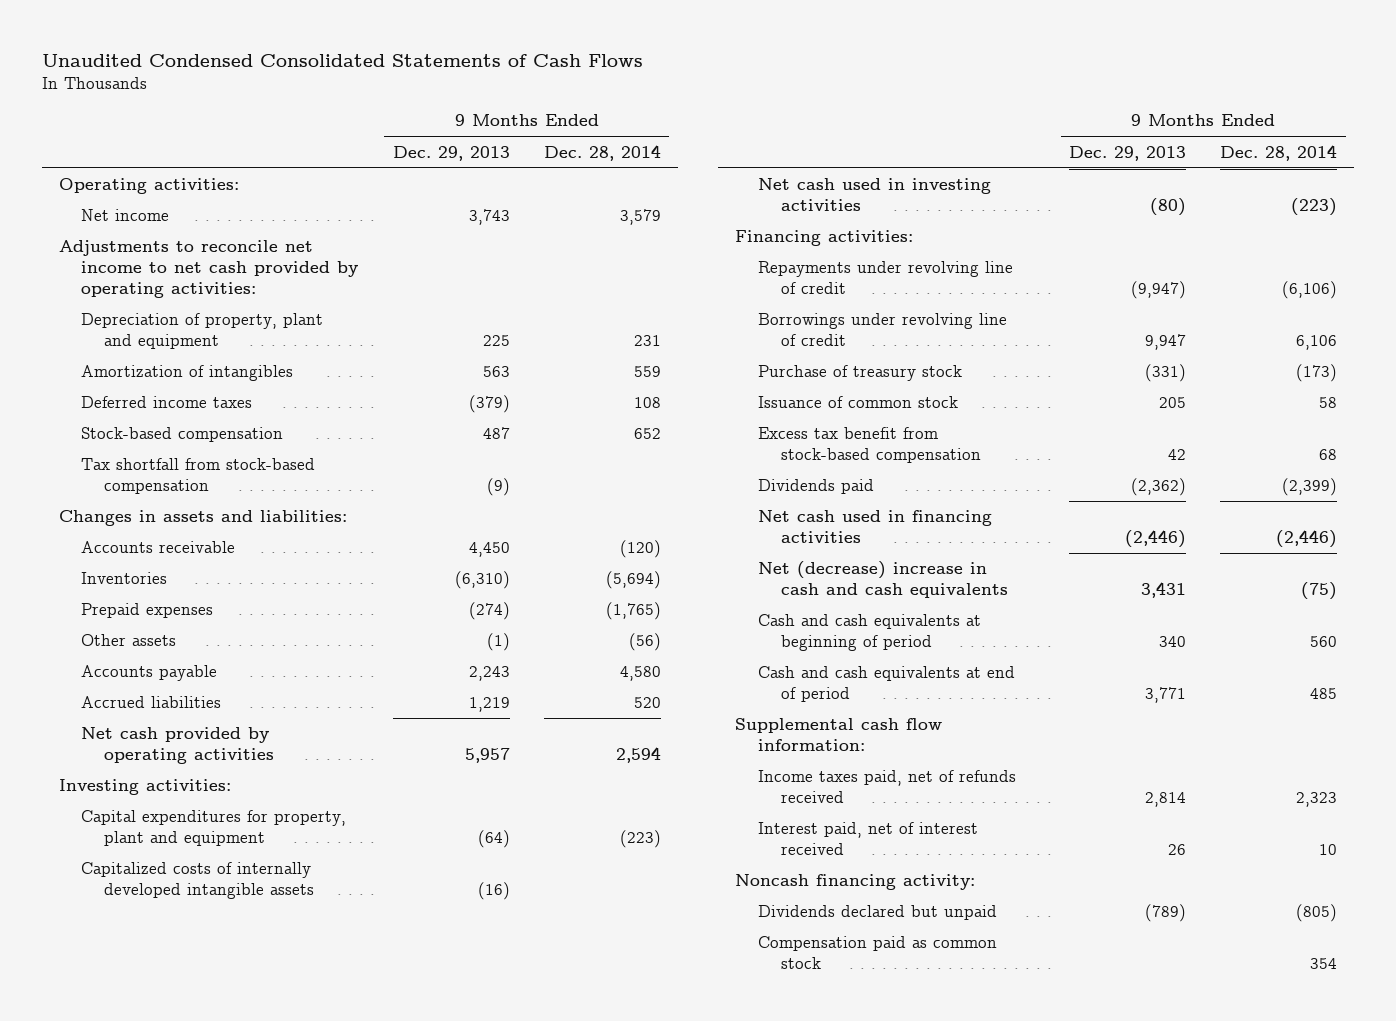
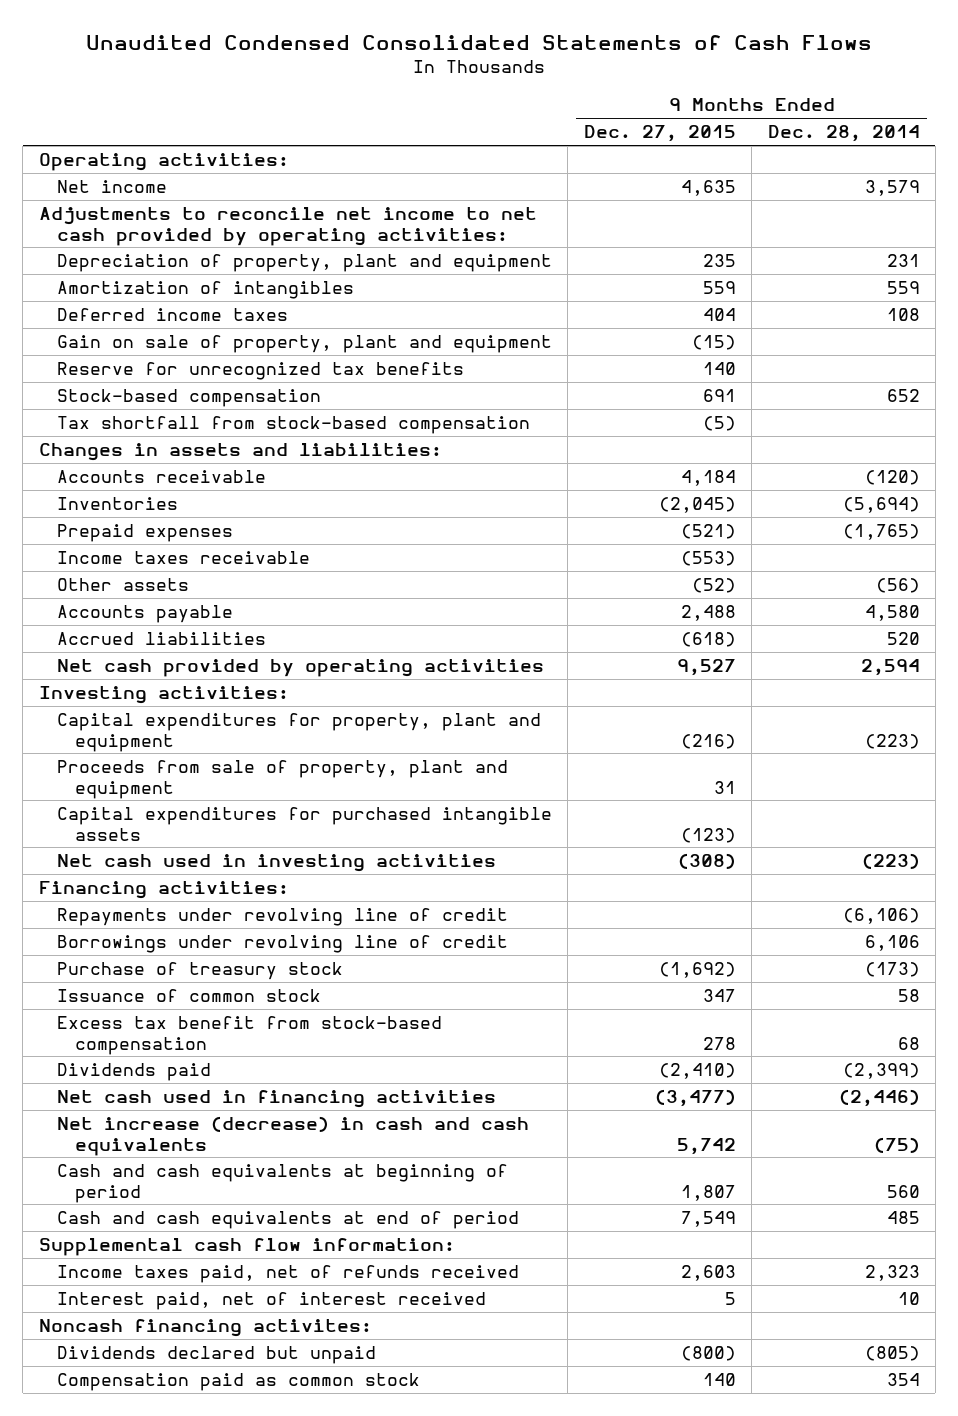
[392,145,510,161] Dec. 29, 2013 -> none
none -> [583,125,736,143] Dec. 27, 2015
none -> [56,335,552,354] Gain on sale of property, plant and equipment
none -> [56,362,464,381] Reserve for unrecognized tax benefits
none -> [56,551,310,565] Income taxes receivable
none -> [56,760,508,799] Proceeds from sale of property, plant and equipment
[81,862,315,899] Capitalized costs of internally developed intangible assets -> [56,807,552,841] Capital expenditures for purchased intangible assets
[758,561,1009,598] Net (decrease) increase in cash and cash equivalents -> [56,1116,529,1156] Net increase (decrease) in cash and cash equivalents
[735,874,976,891] Noncash financing activity: -> [38,1319,372,1338] Noncash financing activites:

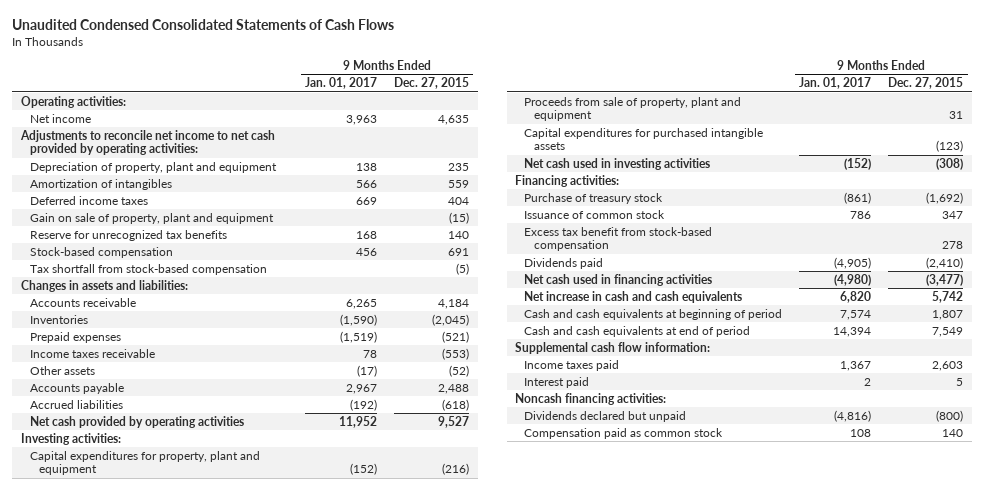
[767,125,920,143] Dec. 28, 2014 -> none
none -> [305,77,378,90] Jan. 01, 2017
[56,908,508,927] Repayments under revolving line of credit -> none
[56,935,508,954] Borrowings under revolving line of credit -> none
[56,1116,529,1156] Net increase (decrease) in cash and cash equivalents -> [524,290,743,303] Net increase in cash and cash equivalents
[56,1265,519,1284] Income taxes paid, net of refunds received -> [524,359,620,371] Income taxes paid
[56,1292,486,1311] Interest paid, net of interest received -> [524,376,590,388] Interest paid
[38,1319,372,1338] Noncash financing activites: -> [515,392,667,405] Noncash financing activities:

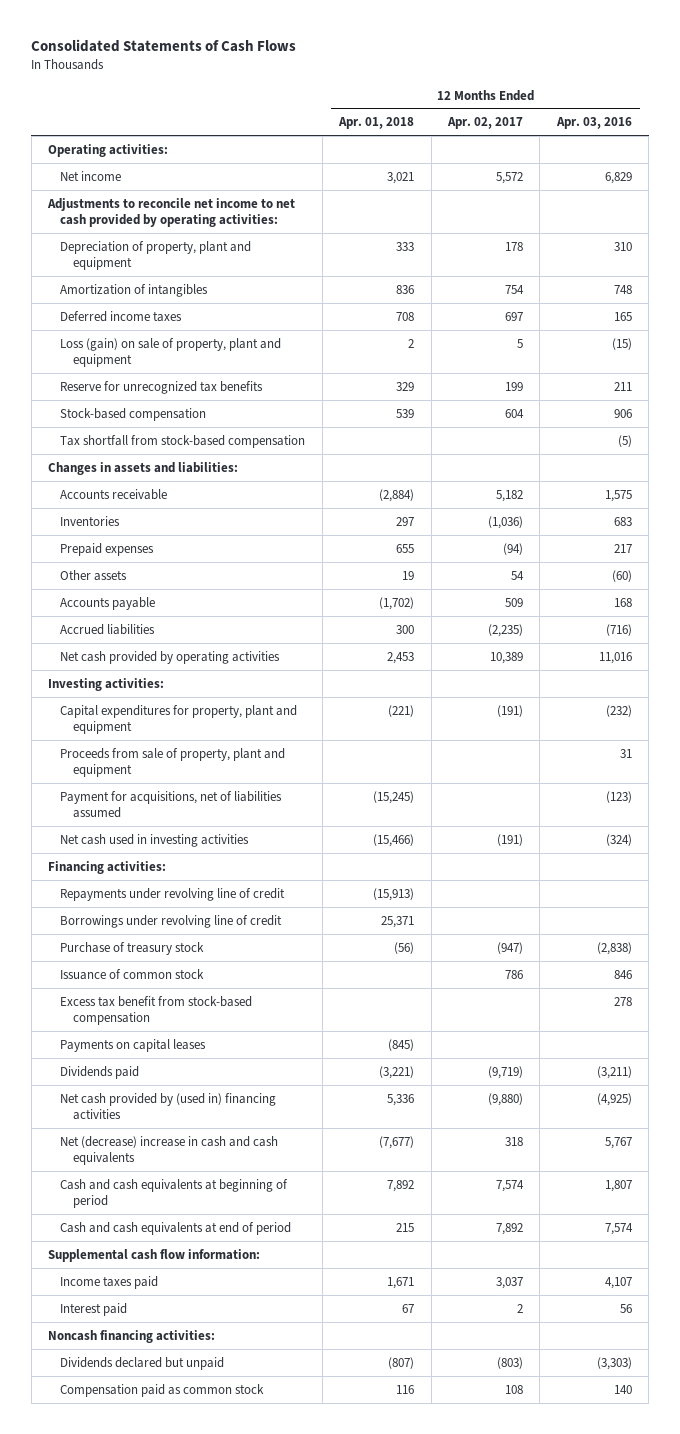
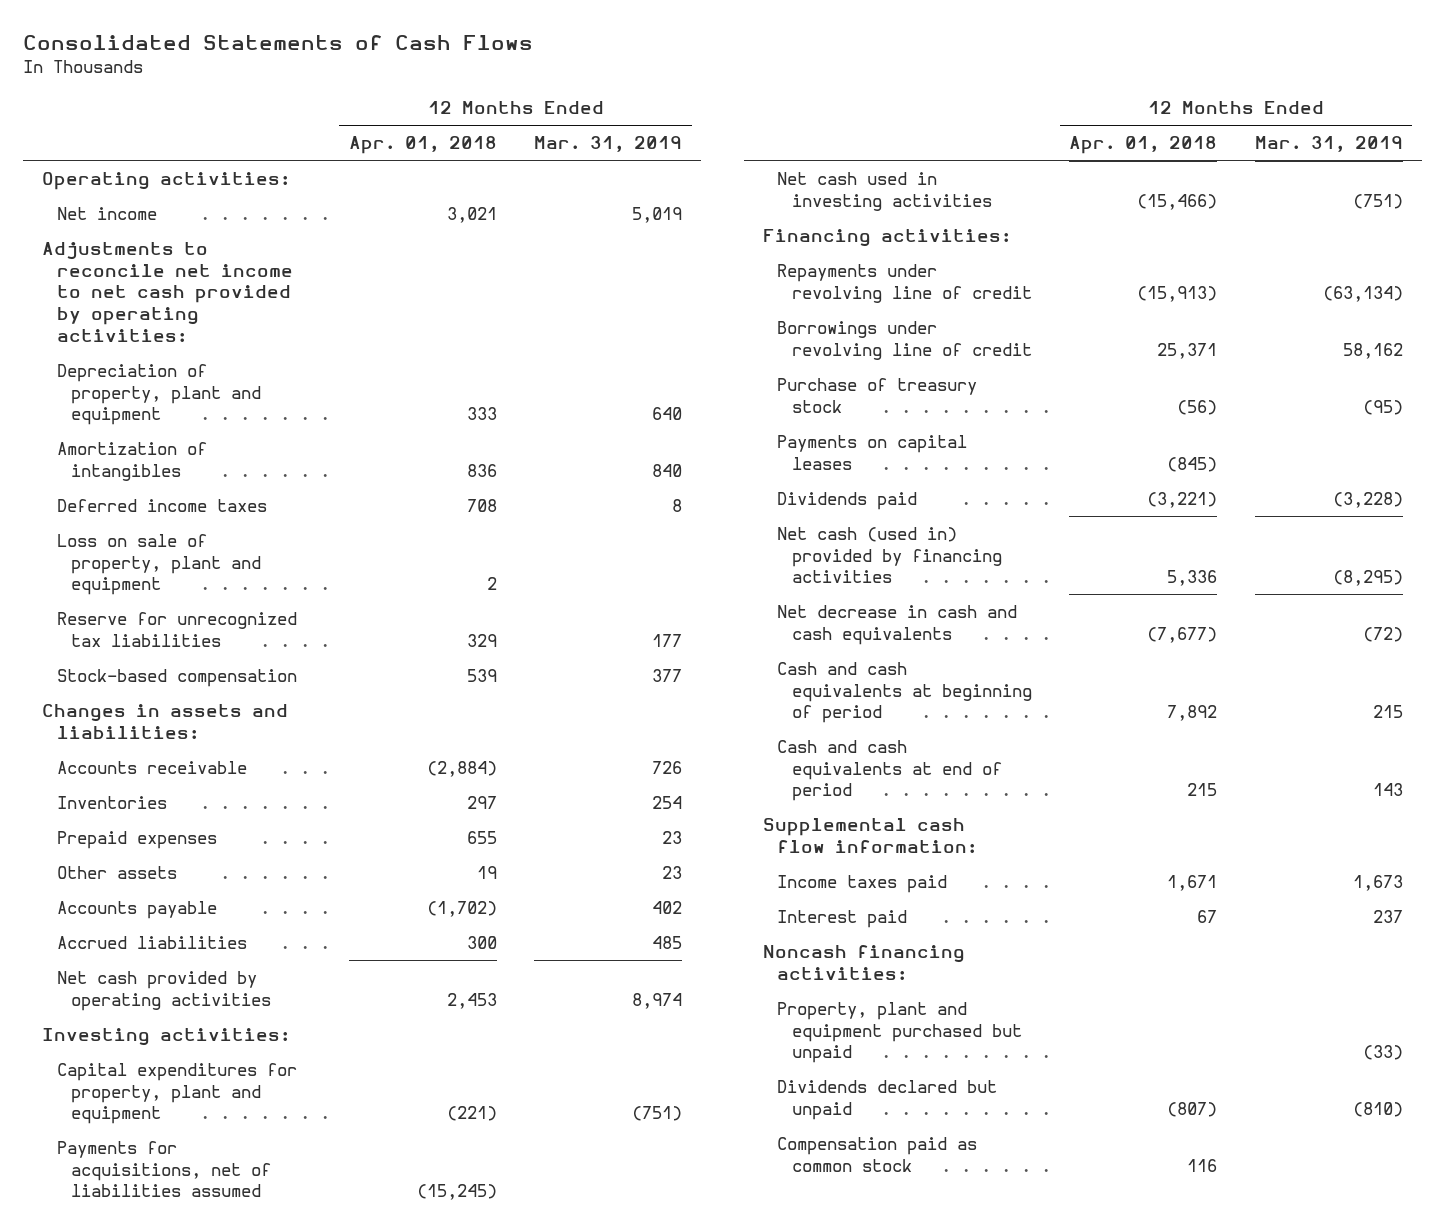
[447,117,524,130] Apr. 02, 2017 -> none
[555,117,632,130] Apr. 03, 2016 -> none
none -> [534,136,683,153] Mar. 31, 2019
[60,337,282,368] Loss (gain) on sale of property, plant and equipment -> [56,534,262,596] Loss on sale of property, plant and equipment
[60,380,264,394] Reserve for unrecognized tax benefits -> [56,612,297,647] Reserve for unrecognized tax liabilities
[60,434,306,448] Tax shortfall from stock-based compensation -> none
[60,747,286,778] Proceeds from sale of property, plant and equipment -> none
[60,790,283,819] Payment for acquisitions, net of liabilities assumed -> [56,1141,272,1198] Payments for acquisitions, net of liabilities assumed
[60,968,205,980] Issuance of common stock -> none
[60,995,253,1026] Excess tax benefit from stock-based compensation -> none
[60,1092,277,1121] Net cash provided by (used in) financing activities -> [777,527,1002,584] Net cash (used in) provided by financing activities
[60,1135,279,1166] Net (decrease) increase in cash and cash equivalents -> [777,605,1018,645] Net decrease in cash and cash equivalents
none -> [777,1002,1022,1064] Property, plant and equipment purchased but unpaid

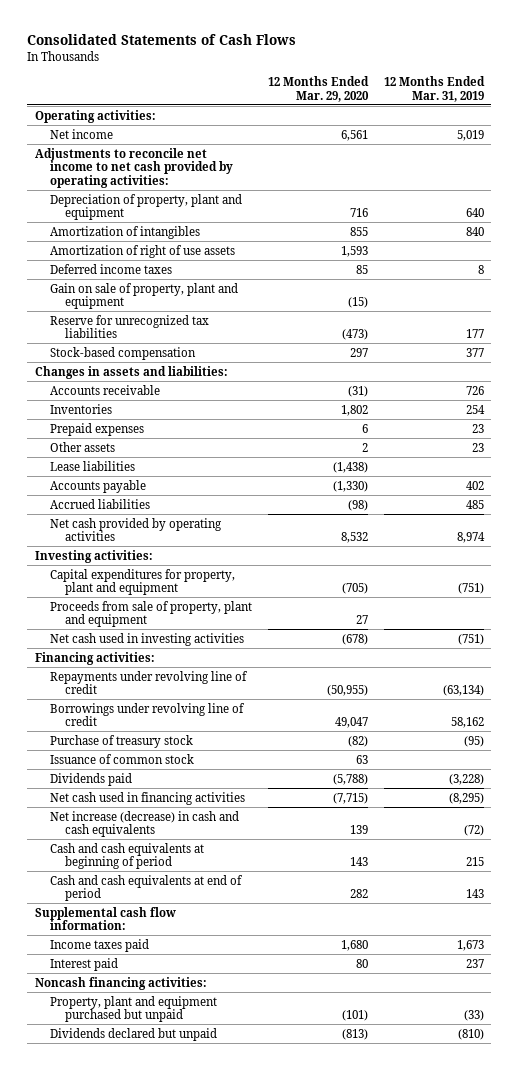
[348,136,497,155] Apr. 01, 2018 -> none
none -> [267,76,369,102] 12 Months Ended Mar. 29, 2020
none -> [49,244,235,258] Amortization of right of use assets
[56,534,262,596] Loss on sale of property, plant and equipment -> [49,282,238,310] Gain on sale of property, plant and equipment
none -> [49,460,135,471] Lease liabilities
[56,1141,272,1198] Payments for acquisitions, net of liabilities assumed -> none
none -> [49,600,252,628] Proceeds from sale of property, plant and equipment
[777,435,968,470] Payments on capital leases -> none
none -> [49,753,194,764] Issuance of common stock
[777,527,1002,584] Net cash (used in) provided by financing activities -> [49,791,245,805] Net cash used in financing activities
[777,605,1018,645] Net decrease in cash and cash equivalents -> [49,810,239,838] Net increase (decrease) in cash and cash equivalents
[777,1137,978,1172] Compensation paid as common stock -> none

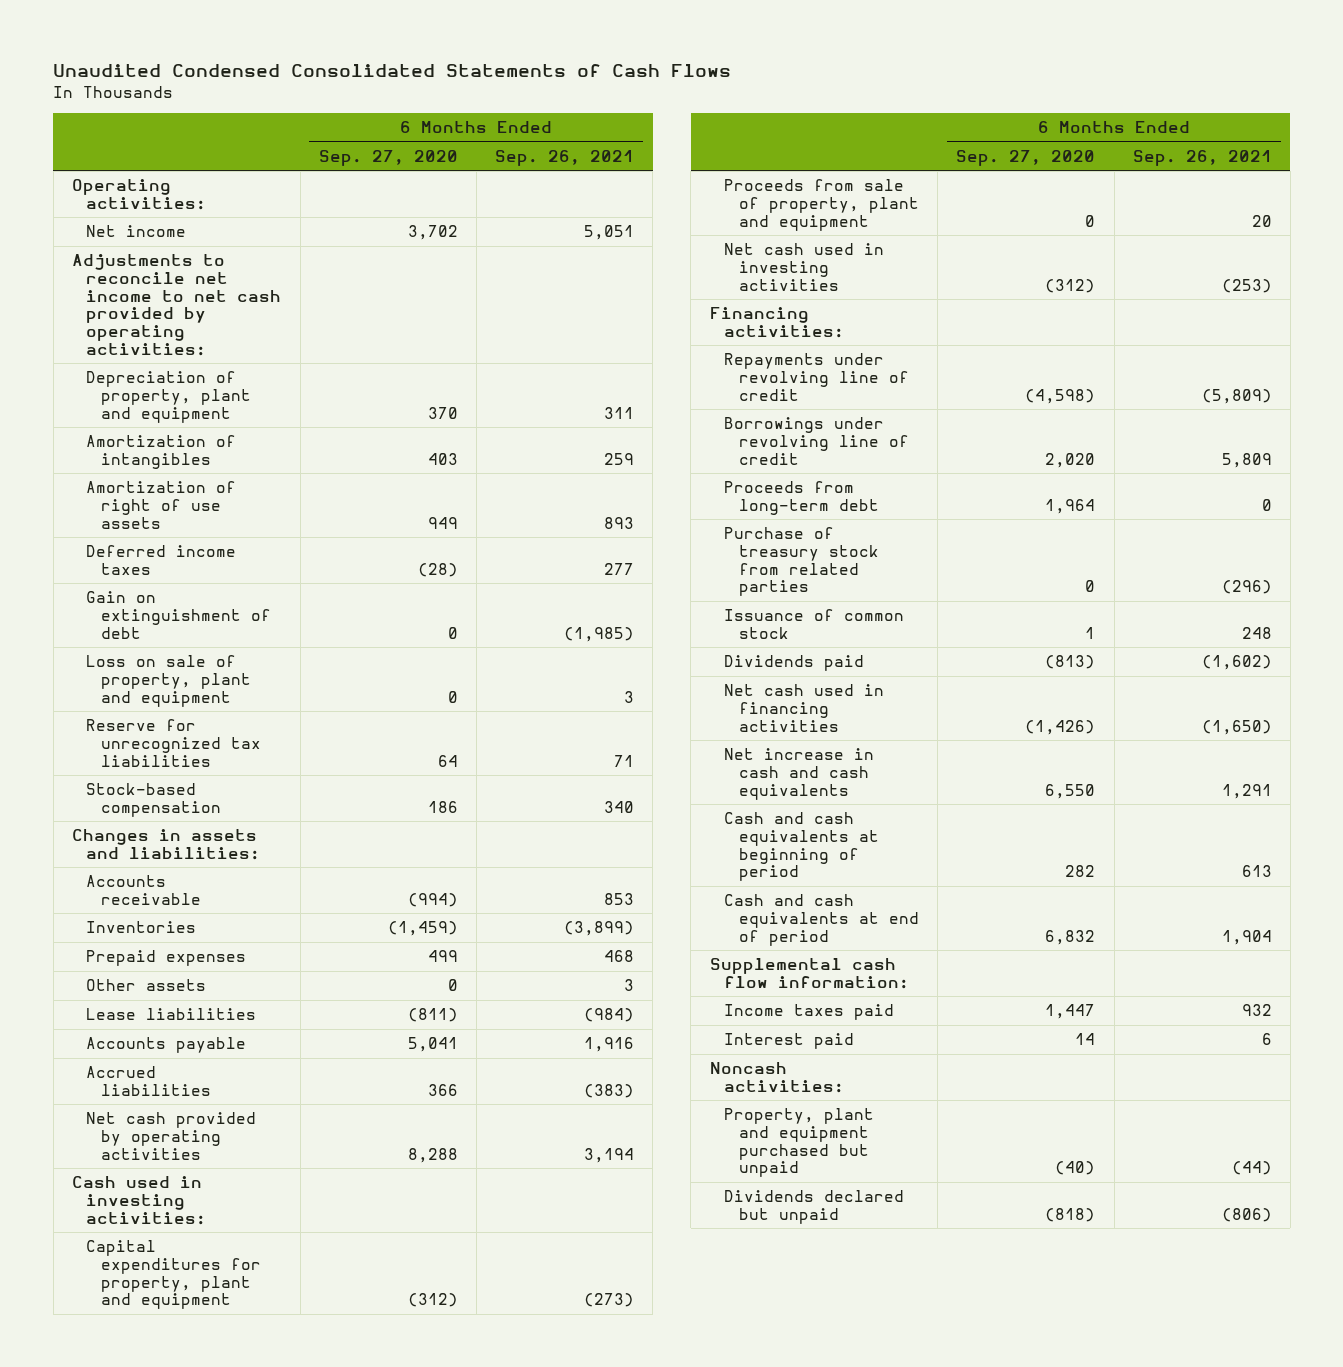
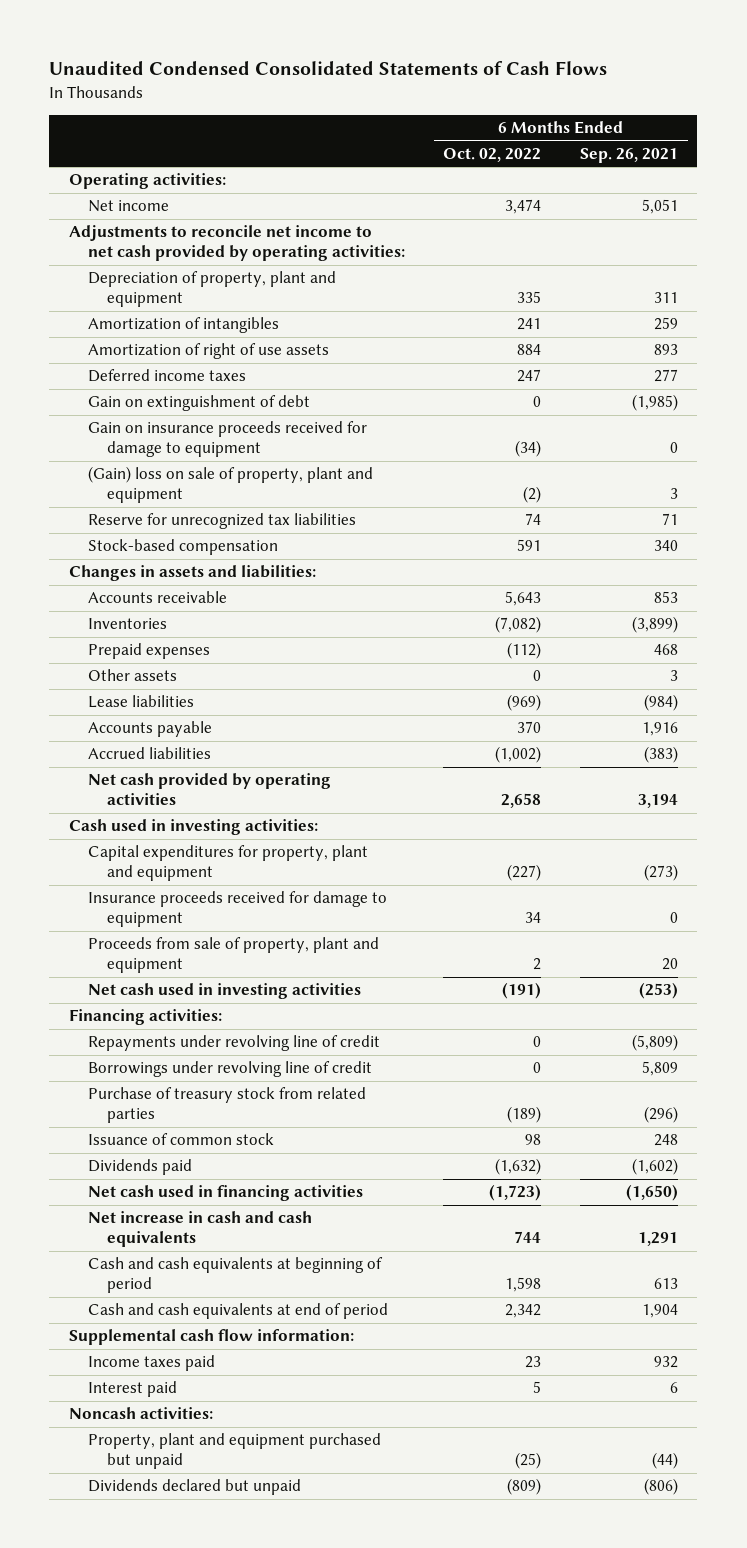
[318,149,458,166] Sep. 27, 2020 -> none
none -> [443,147,542,162] Oct. 02, 2022
none -> [87,421,367,458] Gain on insurance proceeds received for damage to equipment
[86,655,252,707] Loss on sale of property, plant and equipment -> [87,466,373,504] (Gain) loss on sale of property, plant and equipment
none -> [87,891,387,928] Insurance proceeds received for damage to equipment
[724,481,879,515] Proceeds from long-term debt -> none

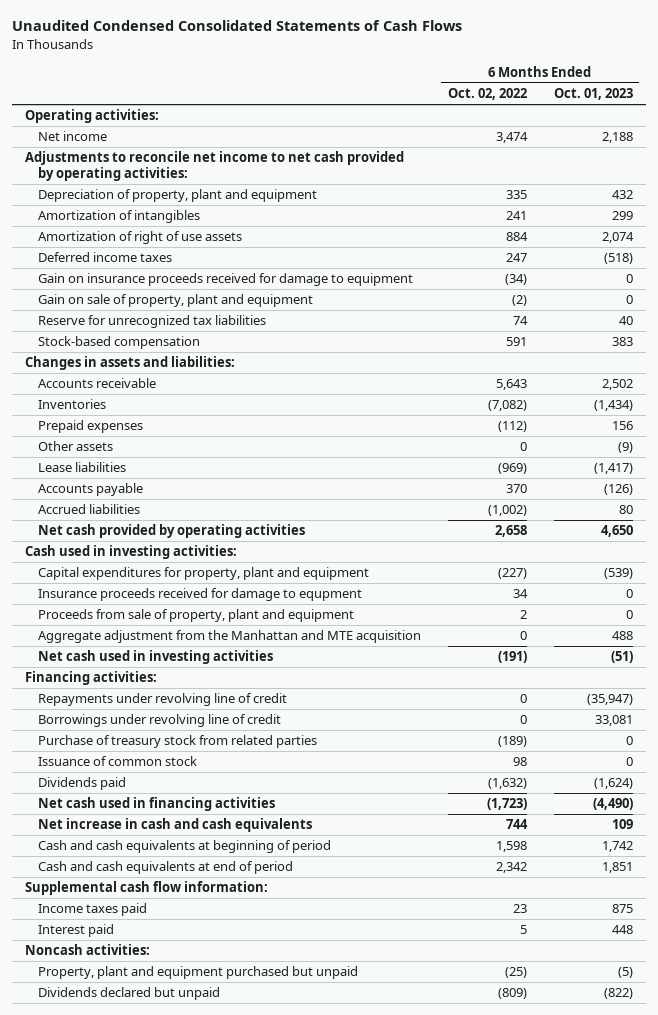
[580,147,679,163] Sep. 26, 2021 -> none
none -> [553,88,633,101] Oct. 01, 2023
[87,395,310,412] Gain on extinguishment of debt -> none
[87,466,373,504] (Gain) loss on sale of property, plant and equipment -> [38,294,314,308] Gain on sale of property, plant and equipment
[87,891,387,928] Insurance proceeds received for damage to equipment -> [38,588,363,602] Insurance proceeds received for damage to equpment
none -> [38,630,422,644] Aggregate adjustment from the Manhattan and MTE acquisition

